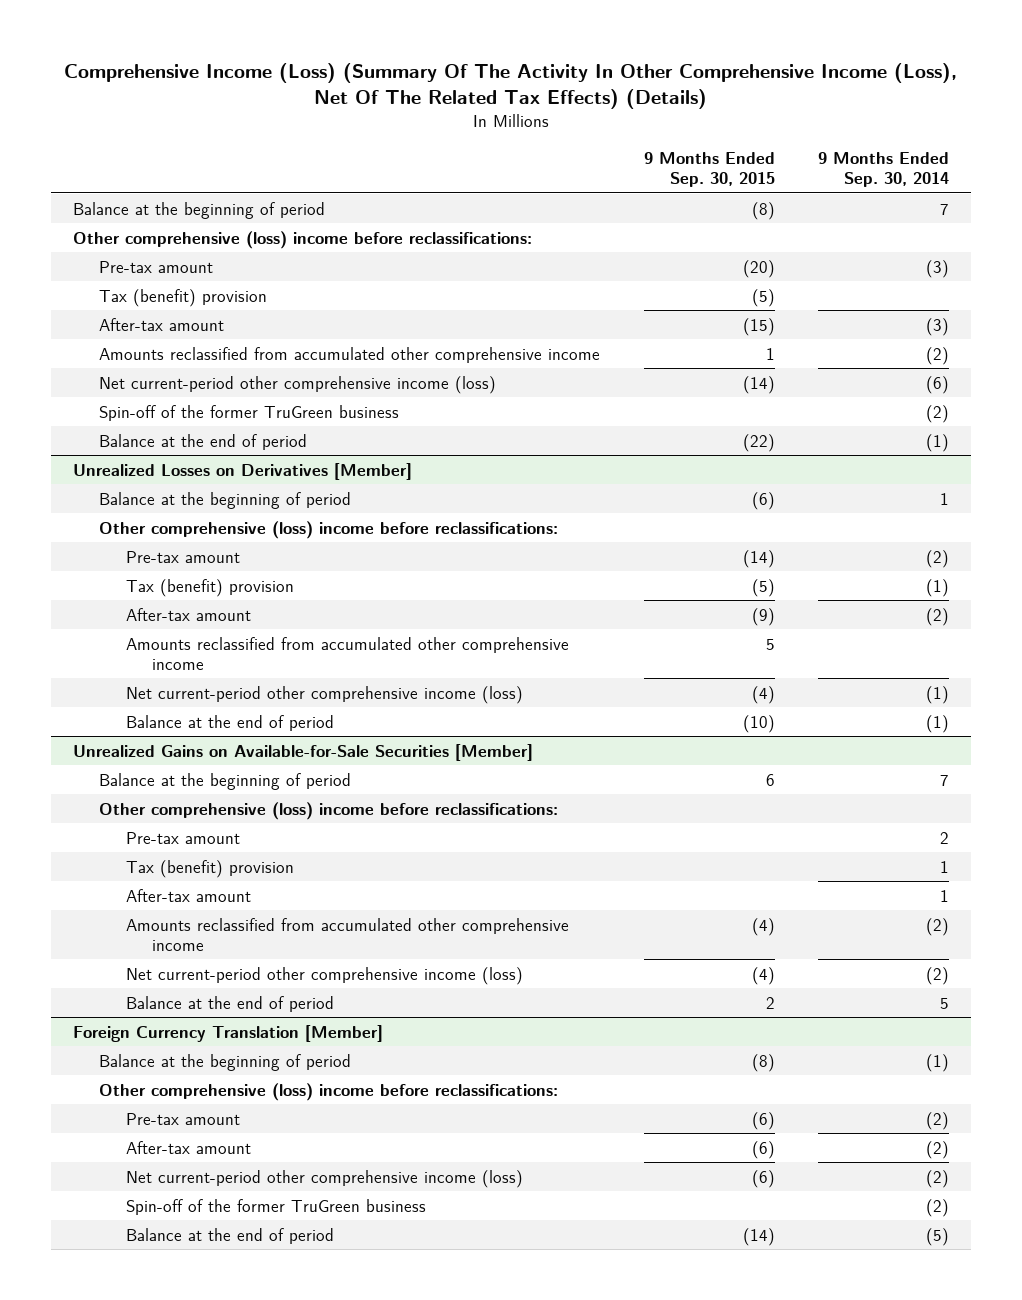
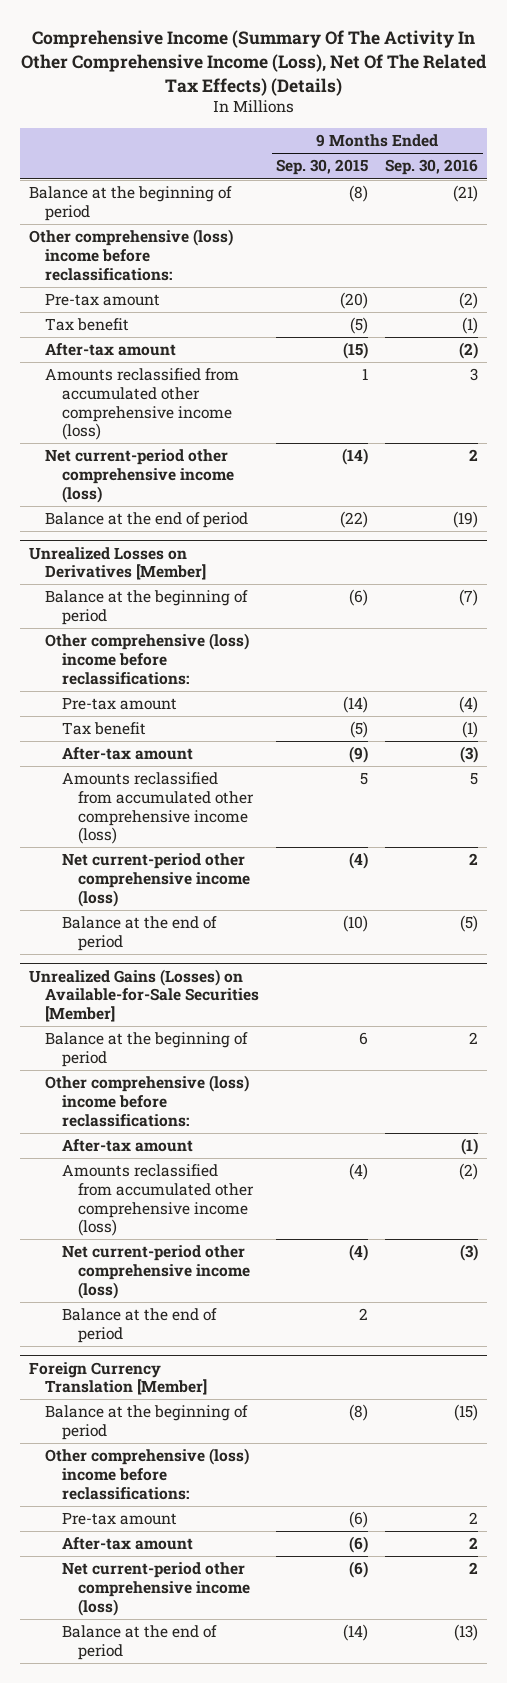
[63,62,957,109] Comprehensive Income (Loss) (Summary Of The Activity In Other Comprehensive Income (Loss), Net Of The Related Tax Effects) (Details) -> [20,29,487,96] Comprehensive Income (Summary Of The Activity In Other Comprehensive Income (Loss), Net Of The Related Tax Effects) (Details)
[817,152,949,188] 9 Months Ended Sep. 30, 2014 -> none
none -> [385,159,479,176] Sep. 30, 2016
[99,288,268,307] Tax (benefit) provision -> [45,318,130,332] Tax benefit
[99,346,601,363] Amounts reclassified from accumulated other comprehensive income -> [45,368,240,441] Amounts reclassified from accumulated other comprehensive income (loss)
[99,404,400,421] Spin-off of the former TruGreen business -> none
[125,578,294,597] Tax (benefit) provision -> [61,722,146,736] Tax benefit
[125,636,569,670] Amounts reclassified from accumulated other comprehensive income -> [61,772,255,845] Amounts reclassified from accumulated other comprehensive income (loss)
[72,743,533,761] Unrealized Gains on Available-for-Sale Securities [Member] -> [28,968,260,1022] Unrealized Gains (Losses) on Available-for-Sale Securities [Member]
[125,831,240,844] Pre-tax amount -> none
[125,859,294,878] Tax (benefit) provision -> none
[125,917,569,951] Amounts reclassified from accumulated other comprehensive income -> [61,1164,255,1237] Amounts reclassified from accumulated other comprehensive income (loss)
[125,1198,426,1215] Spin-off of the former TruGreen business -> none

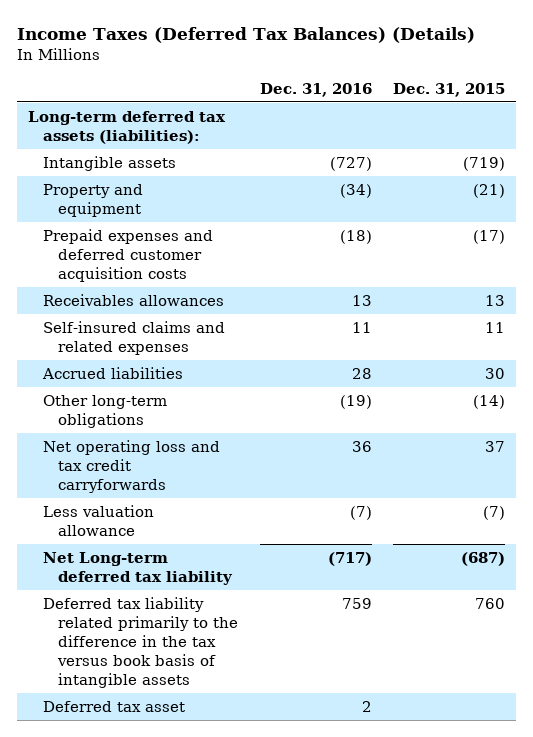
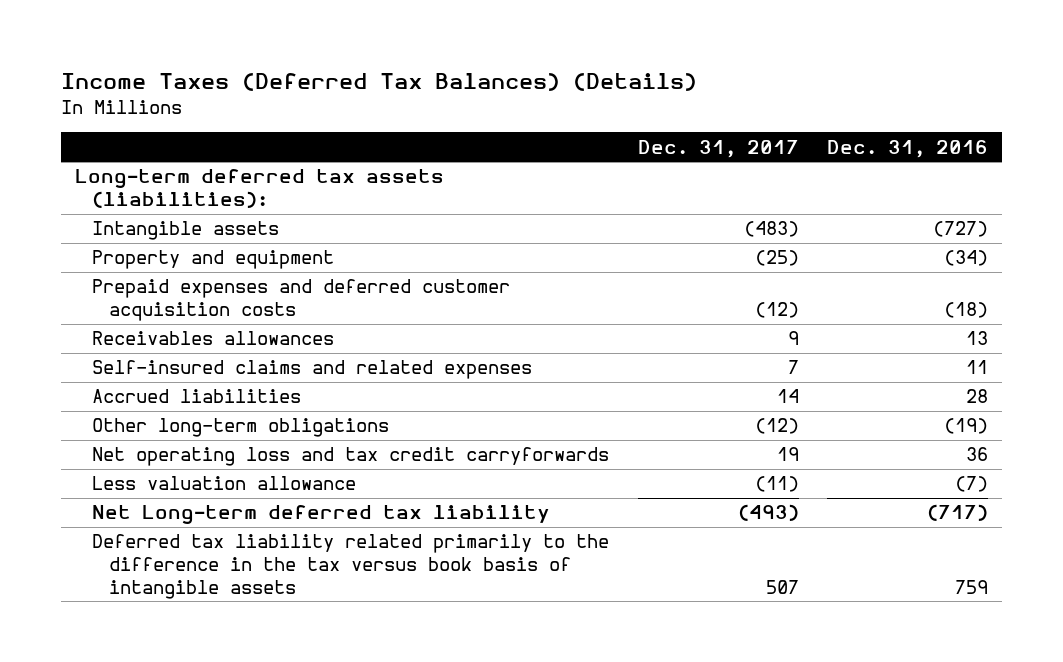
[392,82,505,97] Dec. 31, 2015 -> none
none -> [637,139,799,158] Dec. 31, 2017
[43,700,186,712] Deferred tax asset -> none

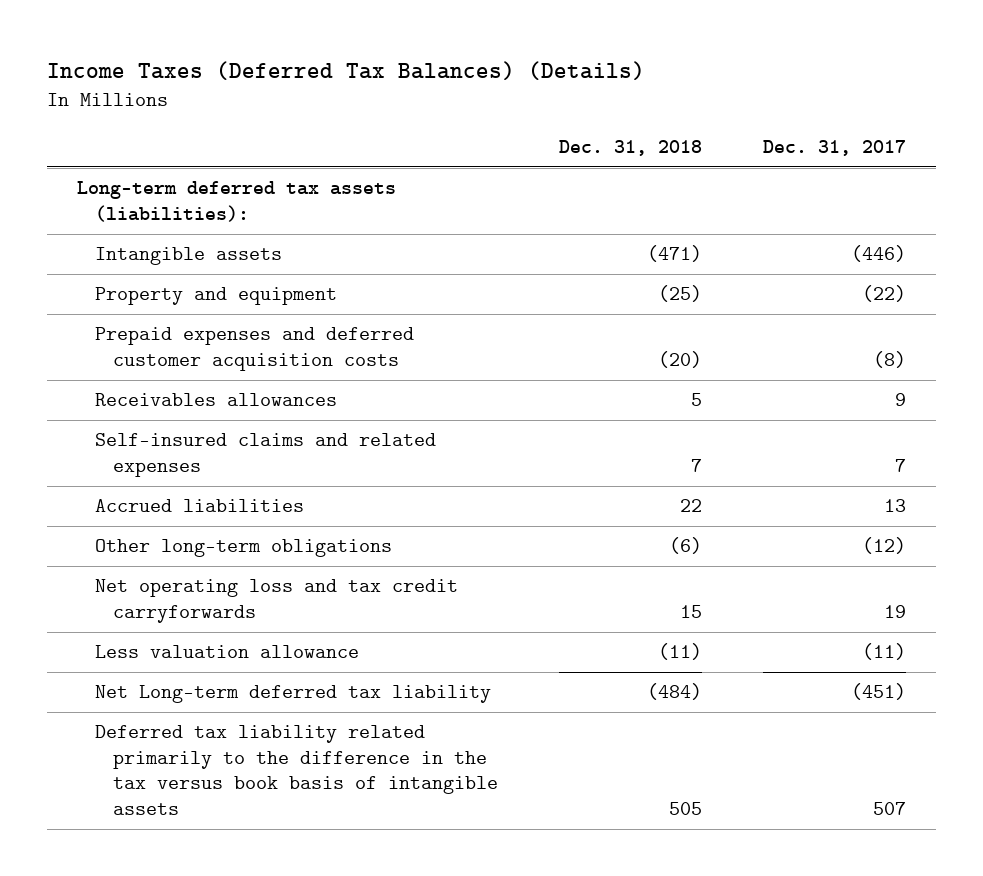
[827,139,989,158] Dec. 31, 2016 -> none
none -> [558,139,702,156] Dec. 31, 2018
[743,221,799,238] (483) -> [850,245,906,263] (446)
[754,250,799,267] (25) -> [861,285,906,303] (22)
[754,302,799,319] (12) -> [872,350,906,368] (8)
[776,389,799,404] 14 -> [883,499,906,513] 13
[737,504,799,522] (493) -> [850,683,906,701] (451)

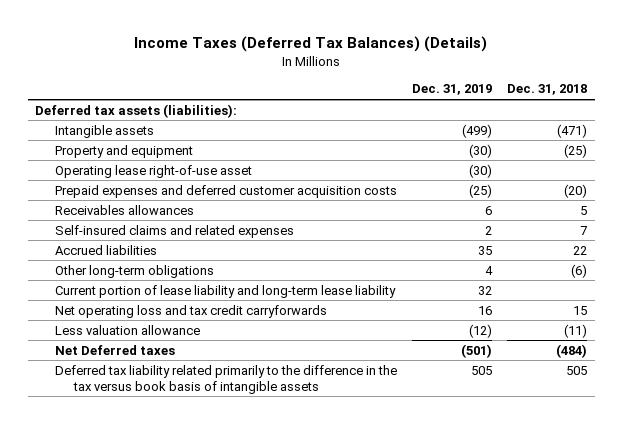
[762,139,906,156] Dec. 31, 2017 -> none
none -> [412,84,493,96] Dec. 31, 2019
[77,181,397,222] Long-term deferred tax assets (liabilities): -> [35,103,238,118] Deferred tax assets (liabilities):
none -> [54,164,252,178] Operating lease right-of-use asset
none -> [54,284,396,298] Current portion of lease liability and long-term lease liability
[95,685,492,704] Net Long-term deferred tax liability -> [54,344,175,355] Net Deferred taxes

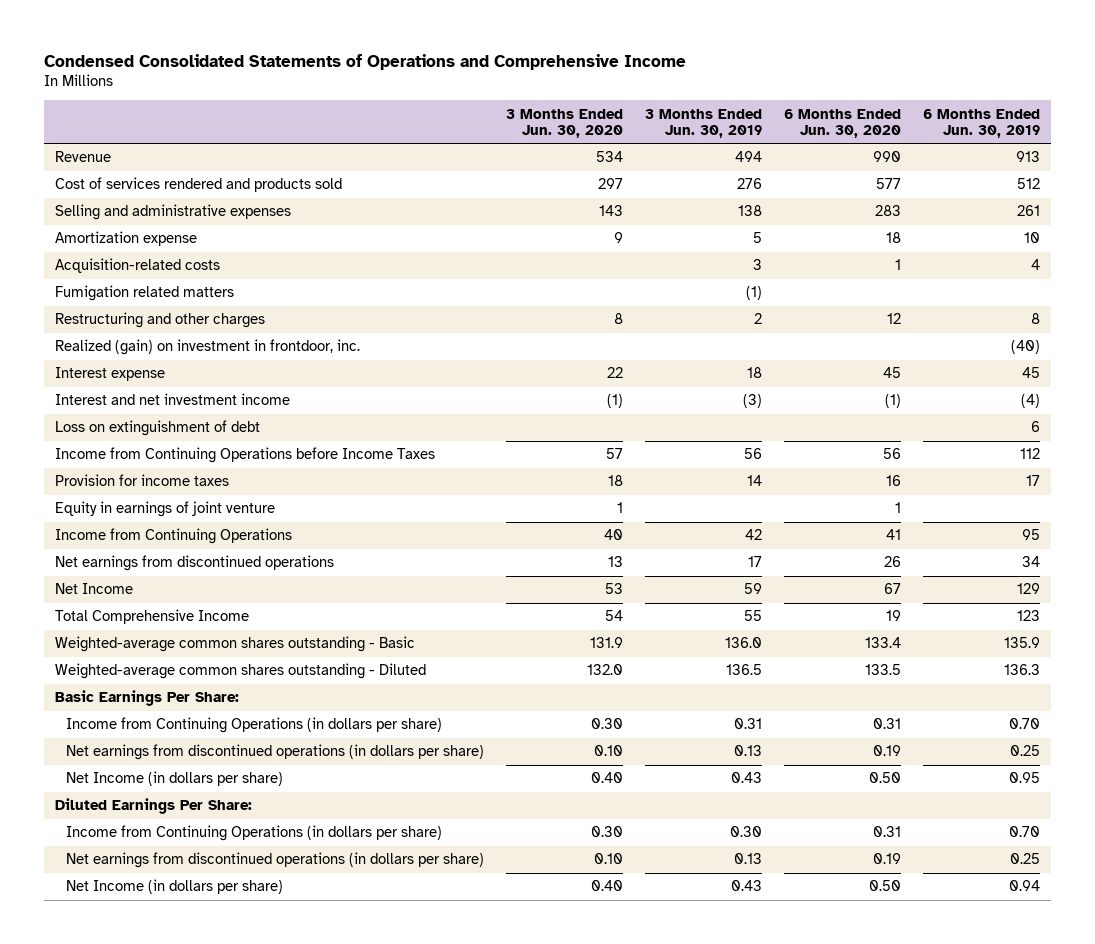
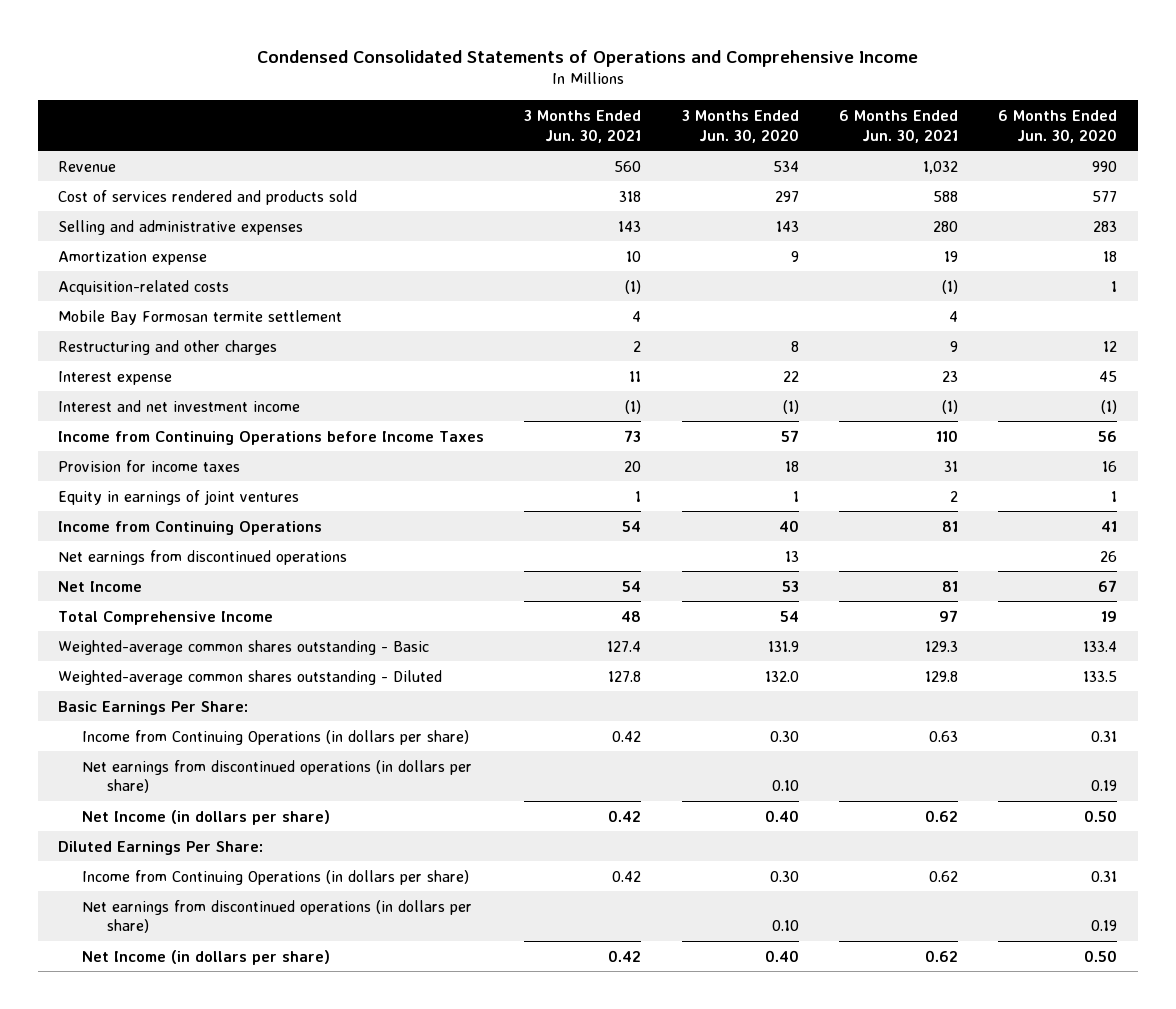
[644,108,762,138] 3 Months Ended Jun. 30, 2019 -> none
[922,108,1040,138] 6 Months Ended Jun. 30, 2019 -> none
none -> [524,109,642,143] 3 Months Ended Jun. 30, 2021
none -> [839,109,959,143] 6 Months Ended Jun. 30, 2021
[55,285,235,302] Fumigation related matters -> [58,309,343,325] Mobile Bay Formosan termite settlement
[55,339,361,356] Realized (gain) on investment in frontdoor, inc. -> none
[55,420,261,437] Loss on extinguishment of debt -> none
[55,501,276,518] Equity in earnings of joint venture -> [58,489,300,505] Equity in earnings of joint ventures

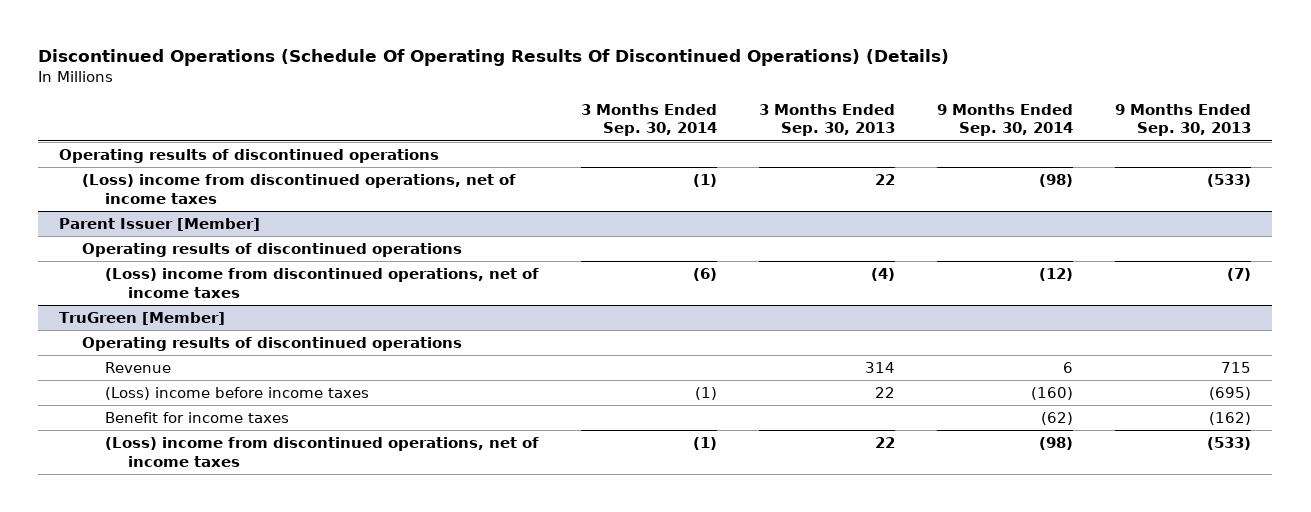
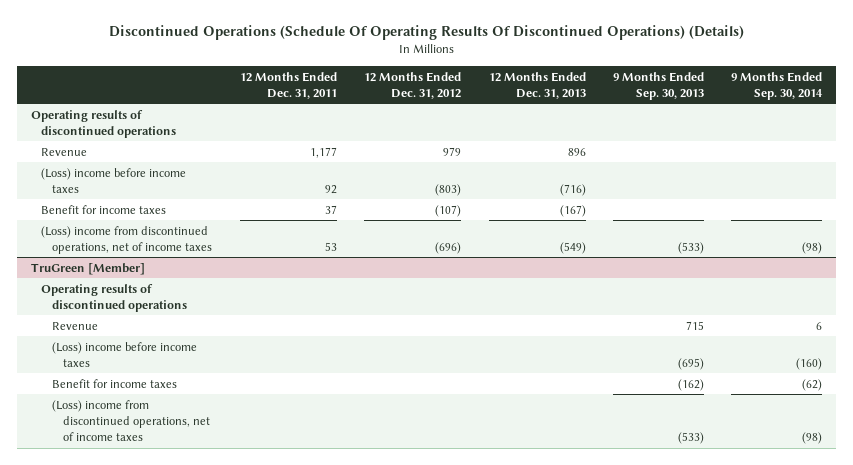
[580,103,717,137] 3 Months Ended Sep. 30, 2014 -> none
[758,103,895,137] 3 Months Ended Sep. 30, 2013 -> none
none -> [239,71,337,99] 12 Months Ended Dec. 31, 2011
none -> [364,71,462,99] 12 Months Ended Dec. 31, 2012
none -> [488,71,586,99] 12 Months Ended Dec. 31, 2013
none -> [41,147,88,156] Revenue
none -> [41,167,187,193] (Loss) income before income taxes
none -> [41,204,167,214] Benefit for income taxes
[59,218,261,232] Parent Issuer [Member] -> none
[82,243,463,258] Operating results of discontinued operations -> none
[104,268,539,298] (Loss) income from discontinued operations, net of income taxes -> none

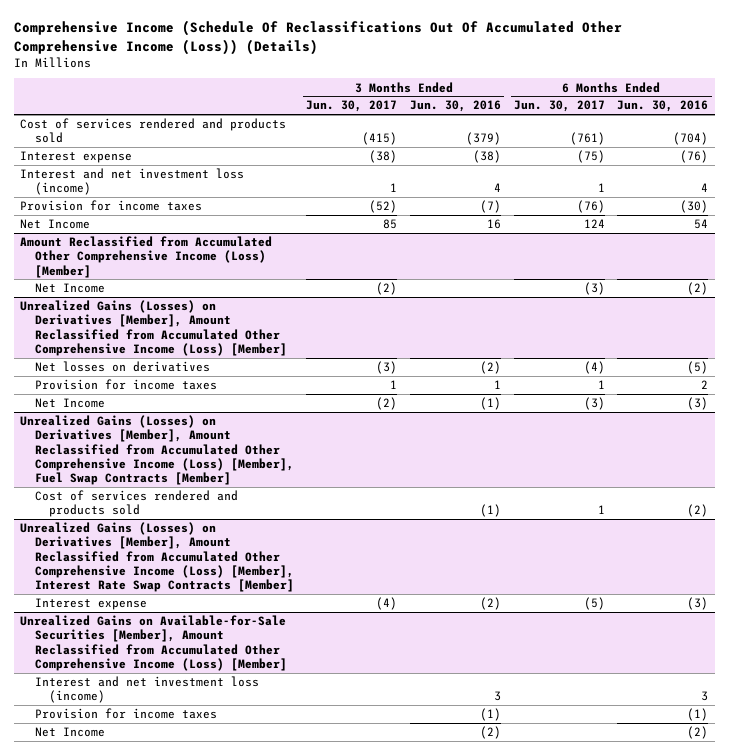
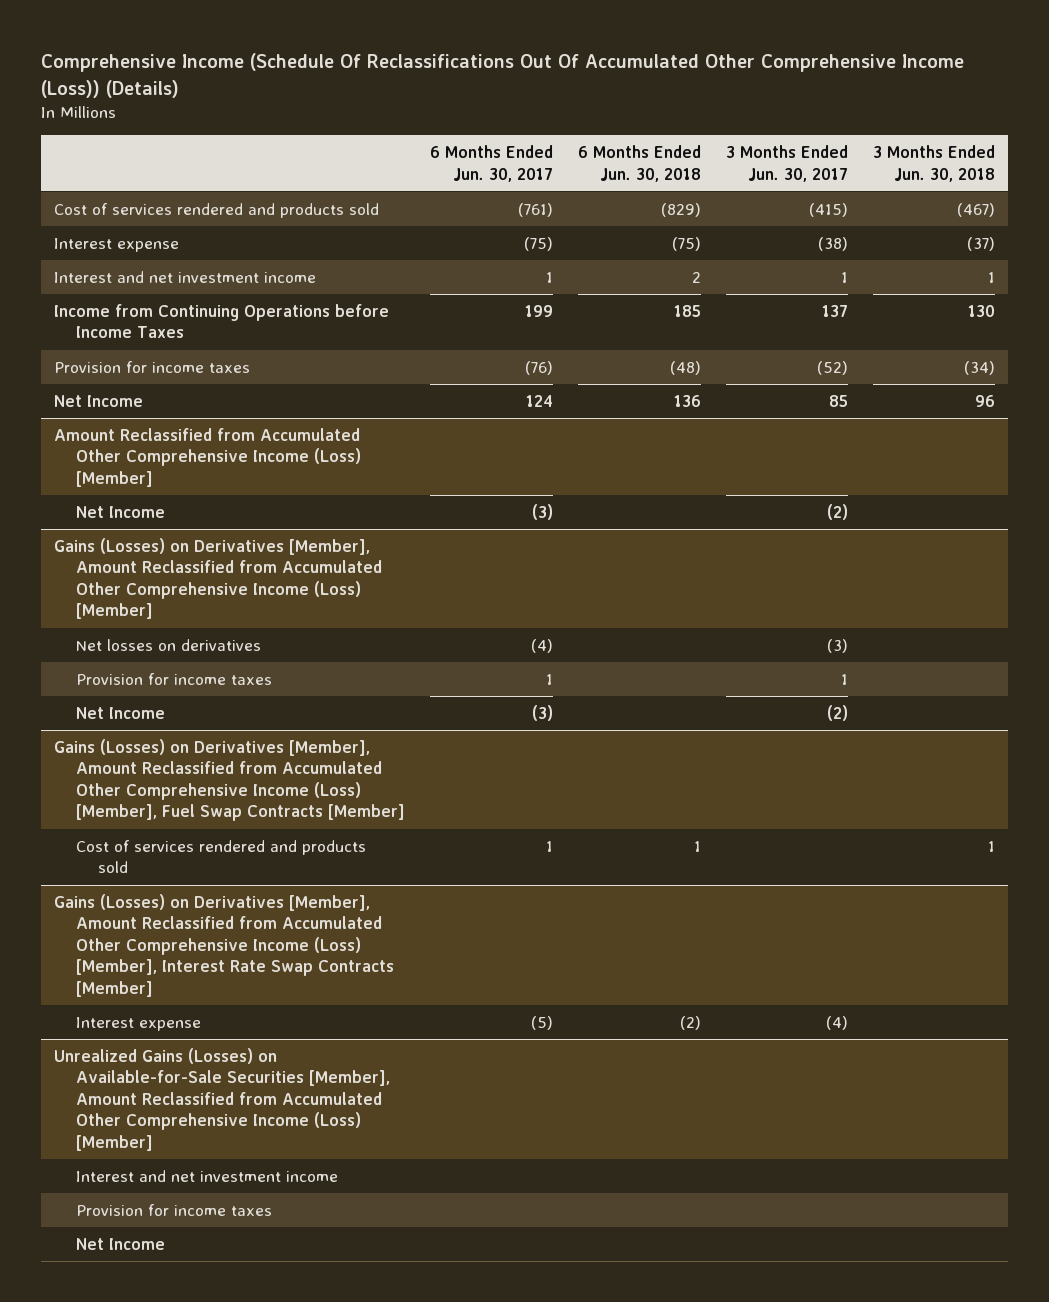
[410,100,502,113] Jun. 30, 2016 -> none
[617,100,709,113] Jun. 30, 2016 -> none
none -> [578,145,702,182] 6 Months Ended Jun. 30, 2018
none -> [873,145,996,182] 3 Months Ended Jun. 30, 2018
[20,168,245,196] Interest and net investment loss (income) -> [53,270,316,283] Interest and net investment income
none -> [53,303,389,339] Income from Continuing Operations before Income Taxes
[20,300,287,356] Unrealized Gains (Losses) on Derivatives [Member], Amount Reclassified from Accumulated Other Comprehensive Income (Loss) [Member] -> [53,537,382,620] Gains (Losses) on Derivatives [Member], Amount Reclassified from Accumulated Other Comprehensive Income (Loss) [Member]
[20,415,294,486] Unrealized Gains (Losses) on Derivatives [Member], Amount Reclassified from Accumulated Other Comprehensive Income (Loss) [Member], Fuel Swap Contracts [Member] -> [53,738,405,822] Gains (Losses) on Derivatives [Member], Amount Reclassified from Accumulated Other Comprehensive Income (Loss) [Member], Fuel Swap Contracts [Member]
[20,522,294,593] Unrealized Gains (Losses) on Derivatives [Member], Amount Reclassified from Accumulated Other Comprehensive Income (Loss) [Member], Interest Rate Swap Contracts [Member] -> [53,893,394,997] Gains (Losses) on Derivatives [Member], Amount Reclassified from Accumulated Other Comprehensive Income (Loss) [Member], Interest Rate Swap Contracts [Member]
[20,615,287,671] Unrealized Gains on Available-for-Sale Securities [Member], Amount Reclassified from Accumulated Other Comprehensive Income (Loss) [Member] -> [53,1047,390,1151] Unrealized Gains (Losses) on Available-for-Sale Securities [Member], Amount Reclassified from Accumulated Other Comprehensive Income (Loss) [Member]
[34,676,259,704] Interest and net investment loss (income) -> [75,1169,338,1182] Interest and net investment income

